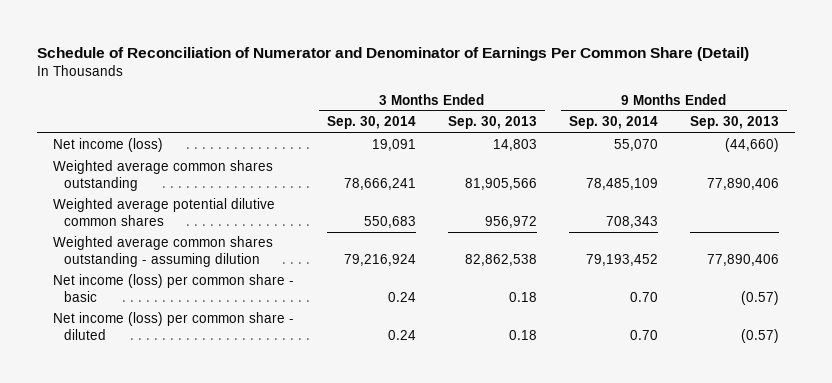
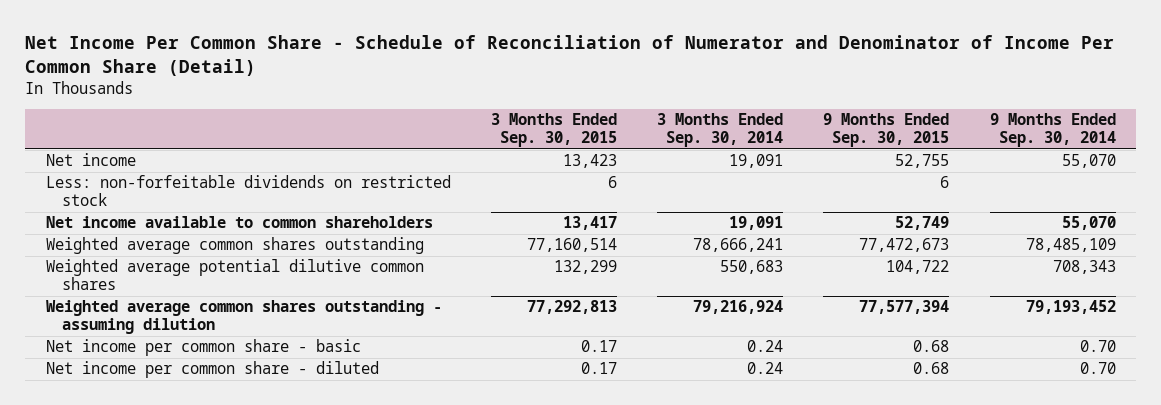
[37,47,750,62] Schedule of Reconciliation of Numerator and Denominator of Earnings Per Common Share (Detail) -> [25,35,1115,76] Net Income Per Common Share - Schedule of Reconciliation of Numerator and Denominator of Income Per Common Share (Detail)
[447,116,537,130] Sep. 30, 2013 -> none
[689,116,779,130] Sep. 30, 2013 -> none
none -> [490,113,617,148] 3 Months Ended Sep. 30, 2015
none -> [823,113,950,148] 9 Months Ended Sep. 30, 2015
[53,138,164,153] Net income (loss) -> [45,153,136,167] Net income
none -> [45,175,451,207] Less: non-forfeitable dividends on restricted stock
none -> [45,216,433,229] Net income available to common shareholders
[53,274,295,302] Net income (loss) per common share - basic -> [45,339,361,357] Net income per common share - basic
[53,312,295,340] Net income (loss) per common share - diluted -> [45,361,379,379] Net income per common share - diluted

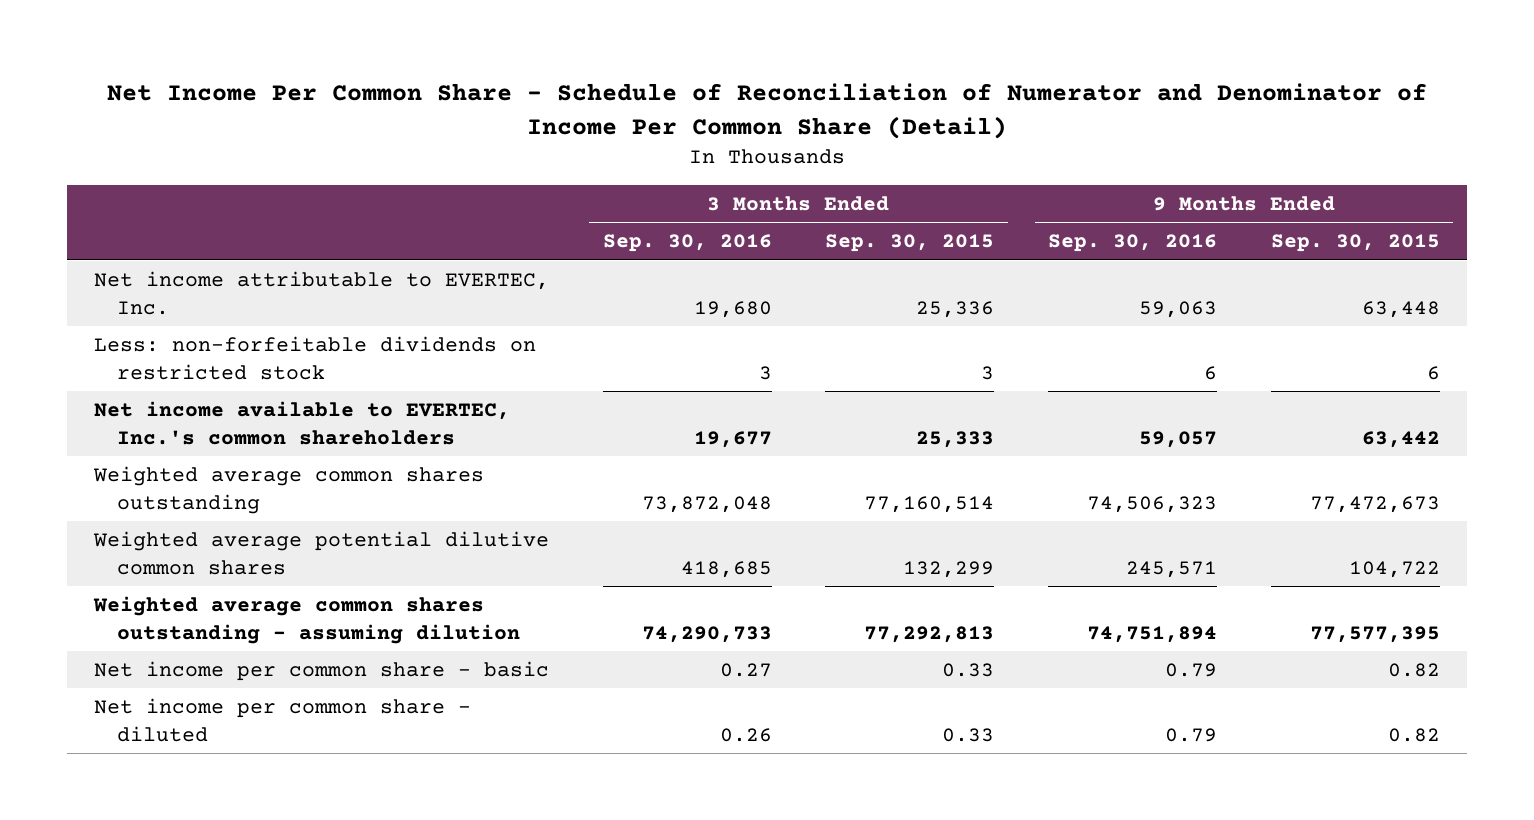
[657,113,784,148] 3 Months Ended Sep. 30, 2014 -> none
[989,113,1116,148] 9 Months Ended Sep. 30, 2014 -> none
none -> [602,234,772,253] Sep. 30, 2016
none -> [1048,234,1218,253] Sep. 30, 2016
[45,153,136,167] Net income -> [93,270,549,315] Net income attributable to EVERTEC, Inc.
[562,154,617,169] 13,423 -> [916,300,995,318] 25,336
[895,154,950,169] 52,755 -> [1362,300,1441,318] 63,448
[607,176,617,189] 6 -> [981,365,995,380] 3
[45,216,433,229] Net income available to common shareholders -> [93,400,510,445] Net income available to EVERTEC, Inc.'s common shareholders
[562,216,617,231] 13,417 -> [916,430,995,448] 25,333
[895,216,950,231] 52,749 -> [1362,430,1441,448] 63,442
[859,300,950,315] 77,577,394 -> [1310,625,1441,643] 77,577,395
[580,340,617,353] 0.17 -> [942,662,995,677] 0.33
[913,340,950,353] 0.68 -> [1388,662,1441,677] 0.82
[580,362,617,375] 0.17 -> [942,727,995,742] 0.33
[913,362,950,375] 0.68 -> [1388,727,1441,742] 0.82

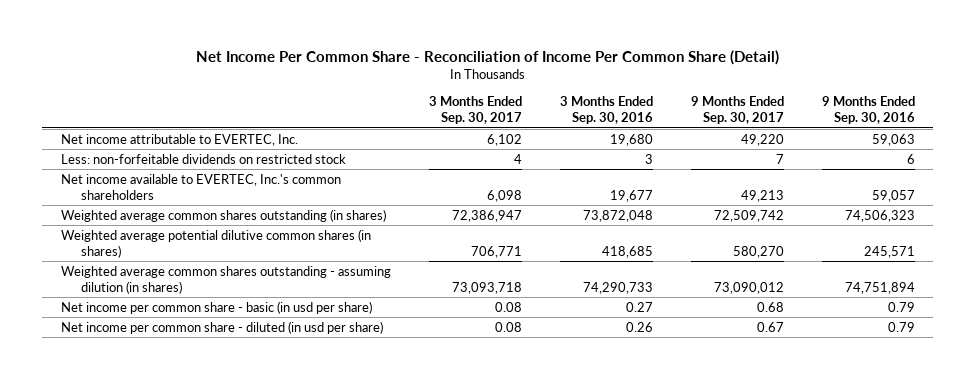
[106,83,1427,139] Net Income Per Common Share - Schedule of Reconciliation of Numerator and Denominator of Income Per Common Share (Detail) -> [195,49,779,65] Net Income Per Common Share - Reconciliation of Income Per Common Share (Detail)
[825,234,995,253] Sep. 30, 2015 -> none
[1271,234,1441,253] Sep. 30, 2015 -> none
none -> [428,96,522,125] 3 Months Ended Sep. 30, 2017
none -> [690,96,784,125] 9 Months Ended Sep. 30, 2017
[92,465,484,514] Weighted average common shares outstanding -> [61,208,387,222] Weighted average common shares outstanding (in shares)
[92,530,549,575] Weighted average potential dilutive common shares -> [61,228,372,258] Weighted average potential dilutive common shares (in shares)
[92,595,520,644] Weighted average common shares outstanding - assuming dilution -> [61,265,392,294] Weighted average common shares outstanding - assuming dilution (in shares)
[93,660,549,681] Net income per common share - basic -> [61,300,373,314] Net income per common share - basic (in usd per share)
[93,697,471,742] Net income per common share - diluted -> [61,320,384,334] Net income per common share - diluted (in usd per share)

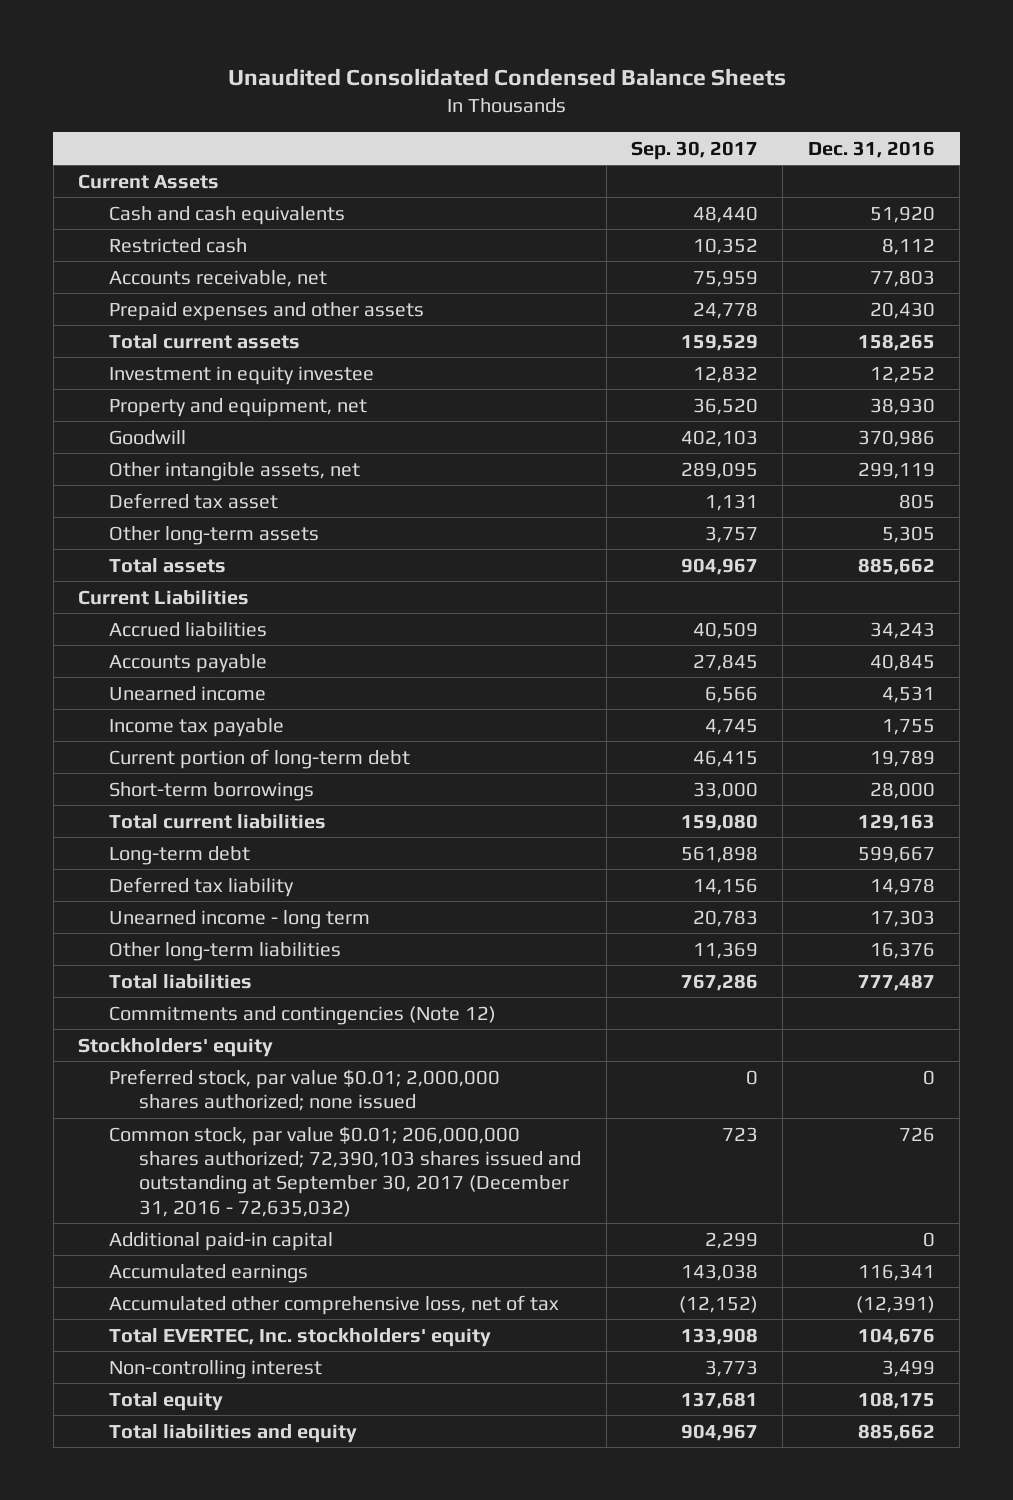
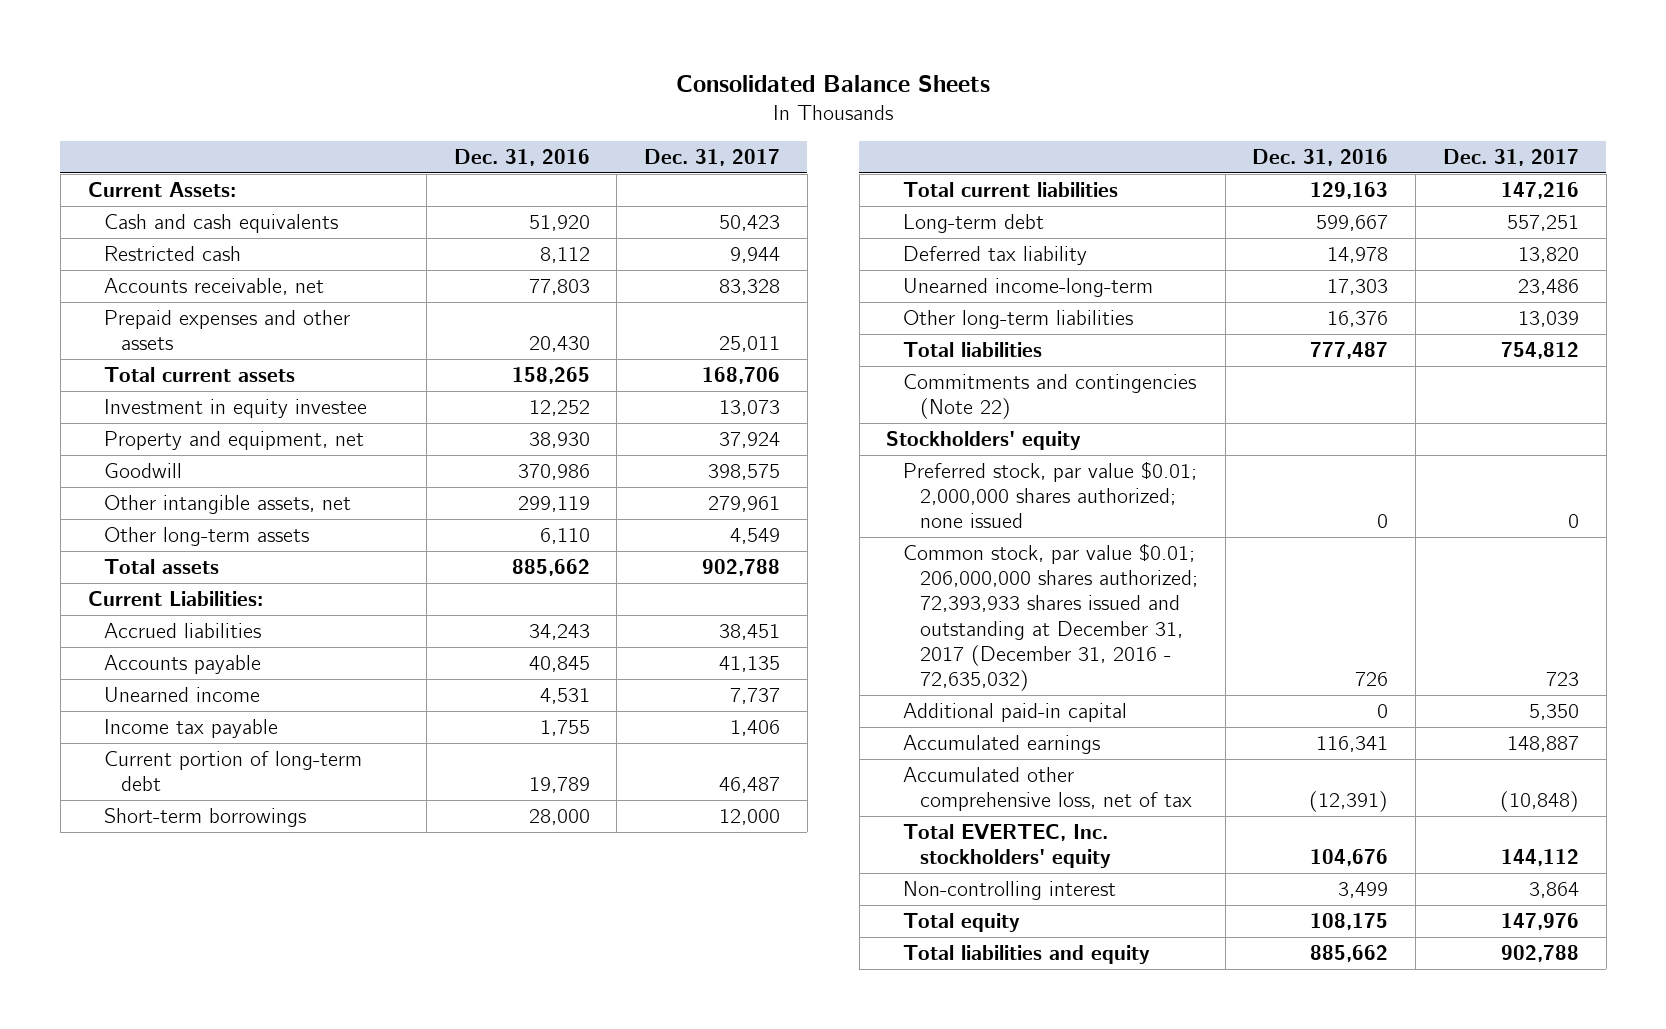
[227,67,786,86] Unaudited Consolidated Condensed Balance Sheets -> [676,75,991,93] Consolidated Balance Sheets
[630,140,758,160] Sep. 30, 2017 -> none
none -> [644,148,781,166] Dec. 31, 2017
[78,173,220,189] Current Assets -> [87,181,236,197] Current Assets:
[108,492,278,509] Deferred tax asset -> none
[881,525,935,543] 5,305 -> [539,527,590,544] 6,110
[78,589,250,605] Current Liabilities -> [87,590,263,606] Current Liabilities:
[108,909,370,929] Unearned income - long term -> [903,277,1154,297] Unearned income-long-term
[108,1005,496,1025] Commitments and contingencies (Note 12) -> [903,373,1197,420] Commitments and contingencies (Note 22)
[108,1125,582,1217] Common stock, par value $0.01; 206,000,000 shares authorized; 72,390,103 shares issued and outstanding at September 30, 2017 (December 31, 2016 - 72,635,032) -> [903,542,1198,692] Common stock, par value $0.01; 206,000,000 shares authorized; 72,393,933 shares issued and outstanding at December 31, 2017 (December 31, 2016 - 72,635,032)

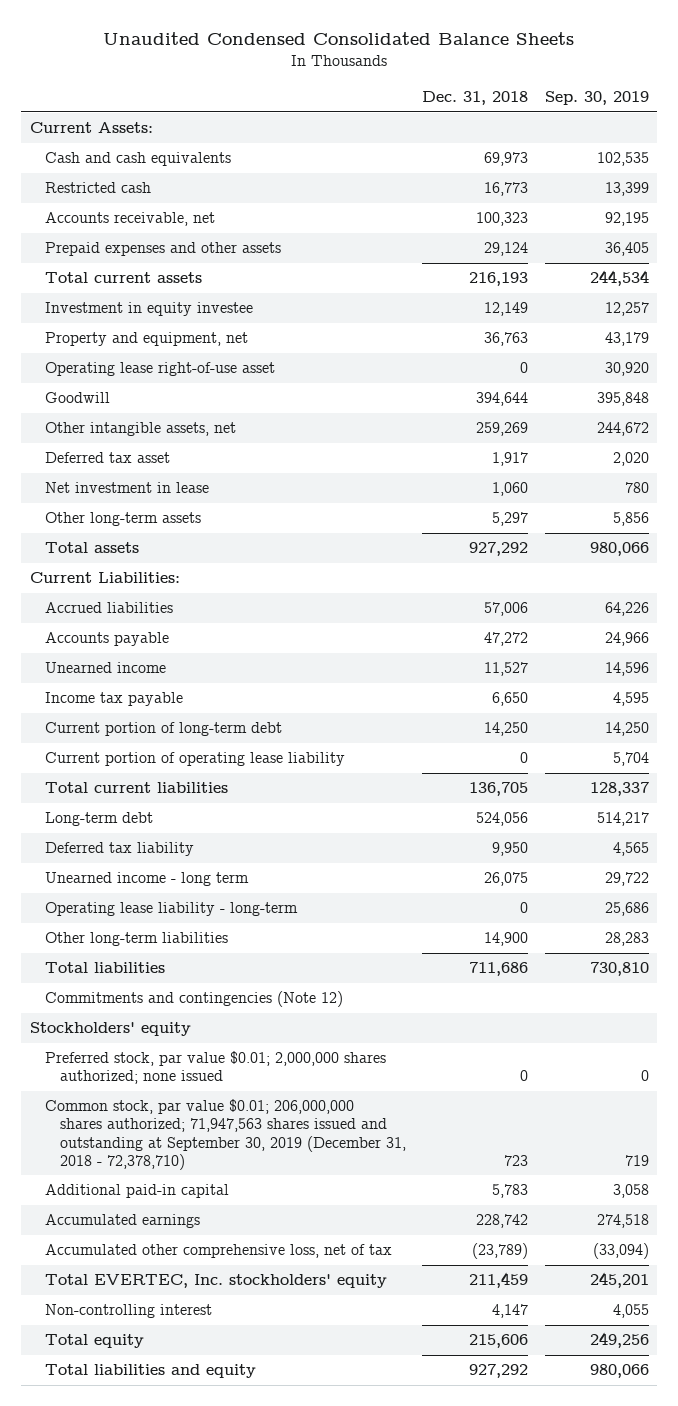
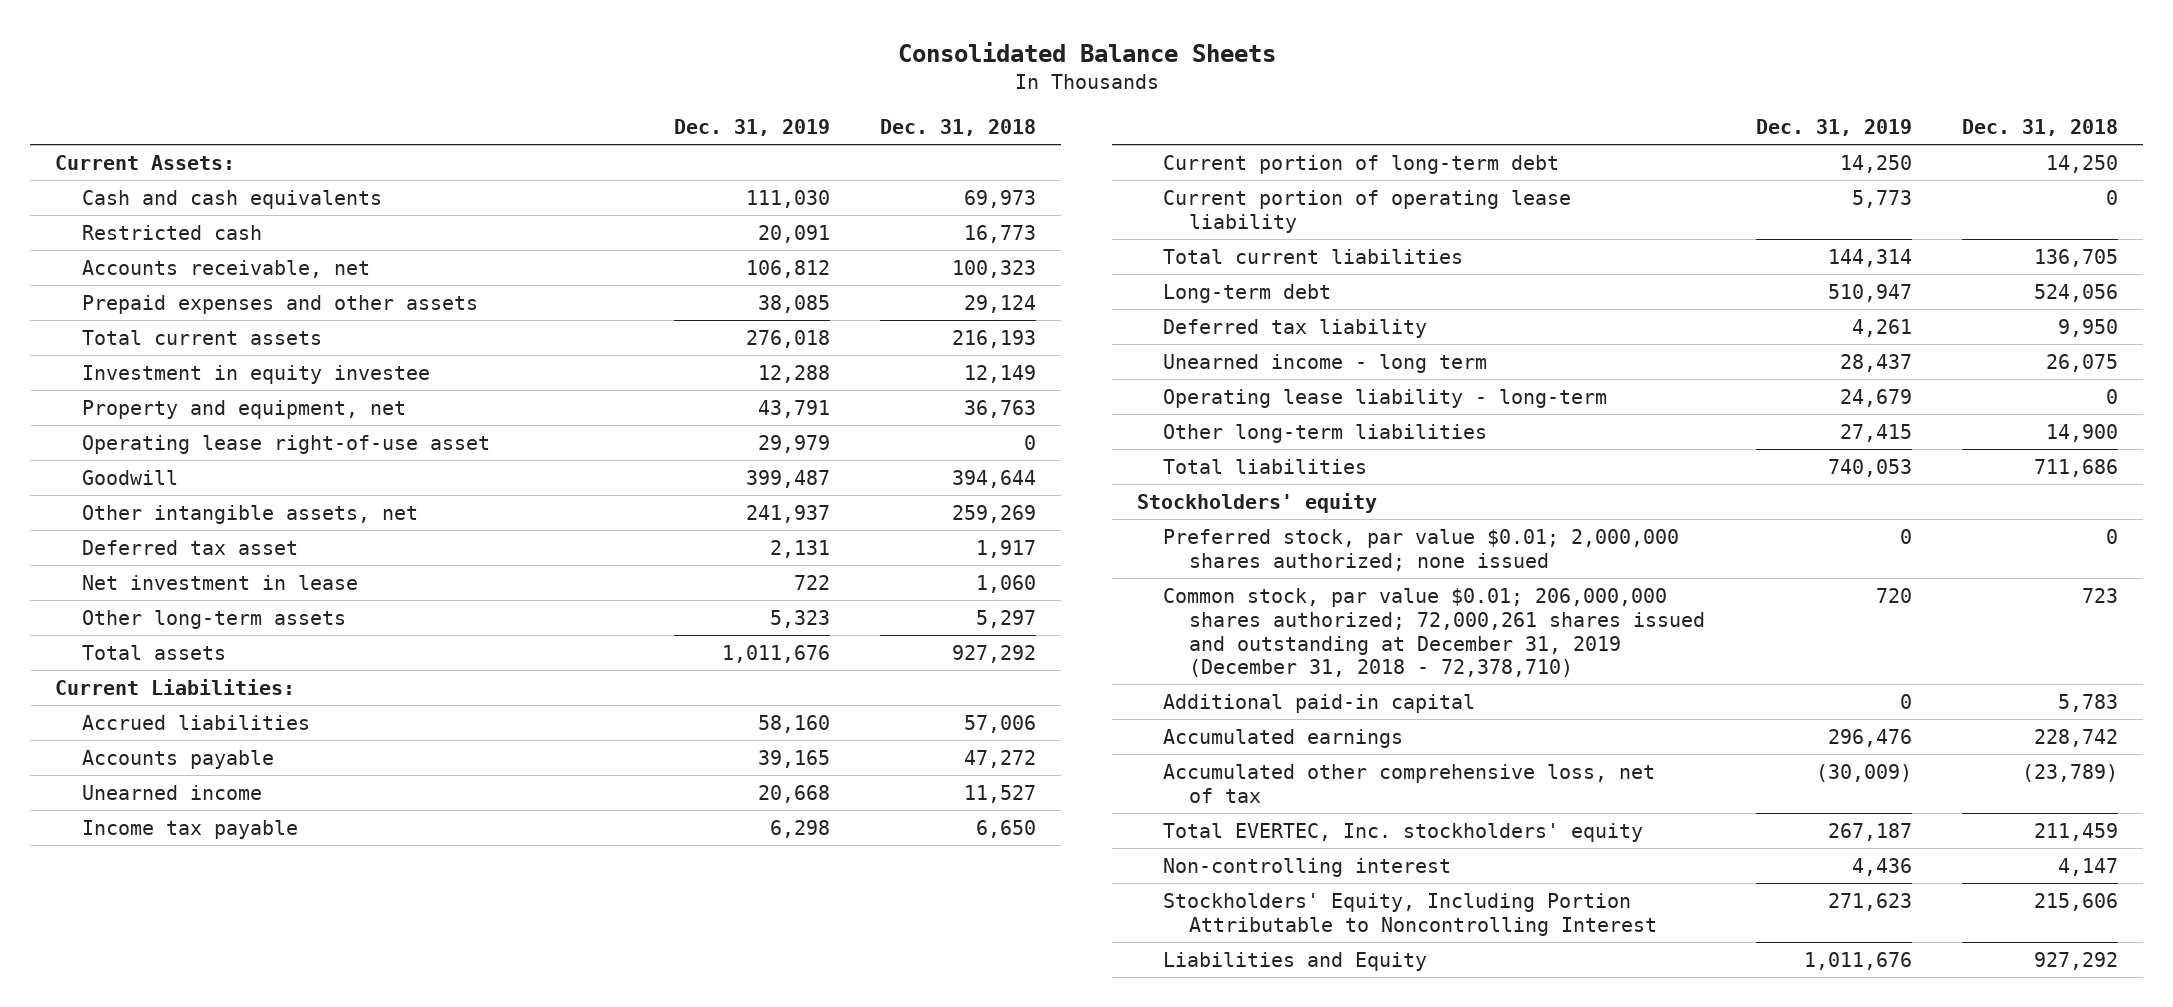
[103,32,575,46] Unaudited Condensed Consolidated Balance Sheets -> [897,41,1276,62] Consolidated Balance Sheets
[544,91,649,106] Sep. 30, 2019 -> none
none -> [674,119,831,137] Dec. 31, 2019
[44,991,343,1008] Commitments and contingencies (Note 12) -> none
[44,1099,406,1170] Common stock, par value $0.01; 206,000,000 shares authorized; 71,947,563 shares issued and outstanding at September 30, 2019 (December 31, 2018 - 72,378,710) -> [1163,587,1706,678] Common stock, par value $0.01; 206,000,000 shares authorized; 72,000,261 shares issued and outstanding at December 31, 2019 (December 31, 2018 - 72,378,710)
[44,1334,144,1349] Total equity -> [1163,892,1658,936] Stockholders' Equity, Including Portion Attributable to Noncontrolling Interest
[44,1364,256,1379] Total liabilities and equity -> [1163,951,1428,971] Liabilities and Equity

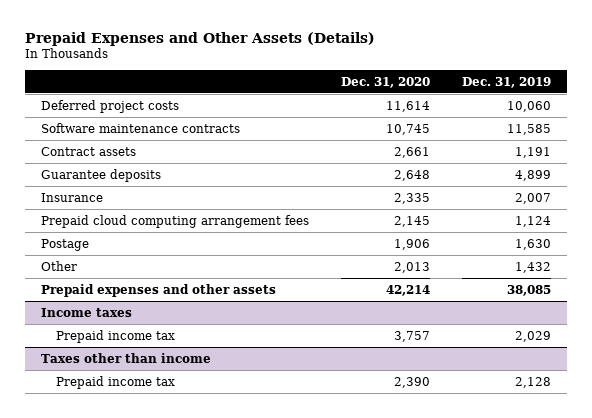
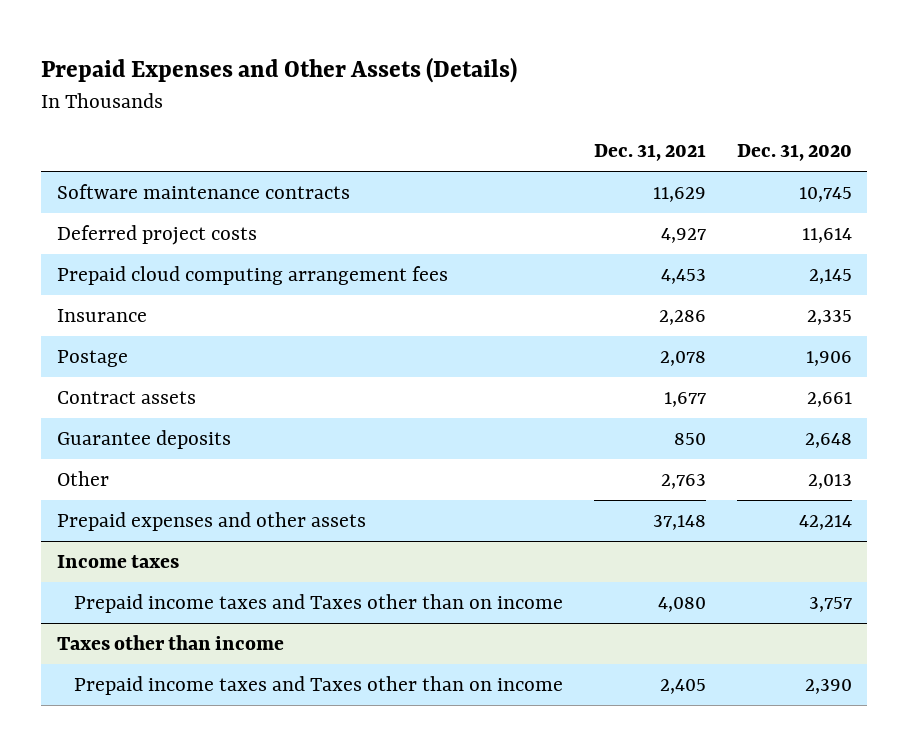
[461,76,551,88] Dec. 31, 2019 -> none
none -> [593,144,706,162] Dec. 31, 2021
[40,99,179,113] Deferred project costs -> [56,224,257,245] Deferred project costs
[40,192,103,202] Insurance -> [56,308,147,322] Insurance
[40,146,136,156] Contract assets -> [56,390,196,404] Contract assets
[40,168,161,182] Guarantee deposits -> [56,429,231,449] Guarantee deposits
[56,329,176,343] Prepaid income tax -> [74,593,564,613] Prepaid income taxes and Taxes other than on income
[56,375,176,389] Prepaid income tax -> [74,675,564,695] Prepaid income taxes and Taxes other than on income

